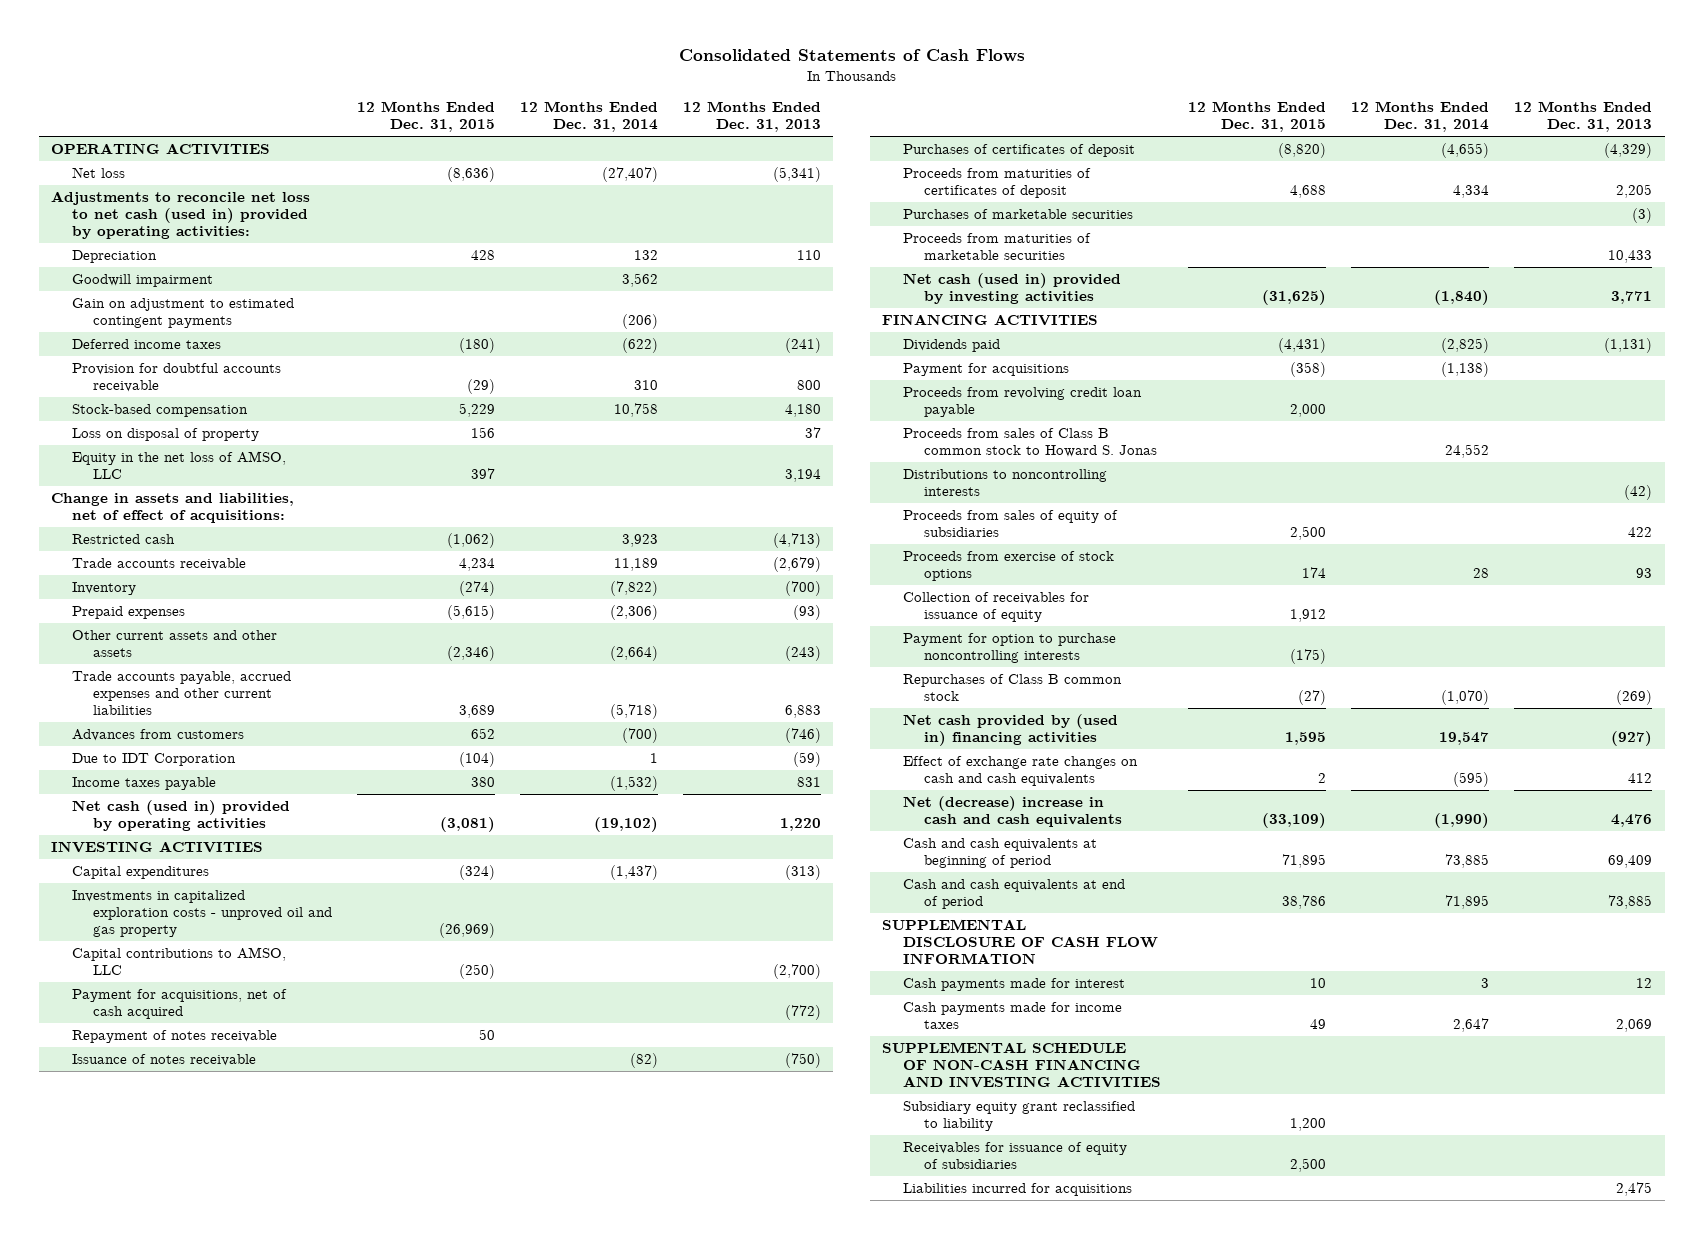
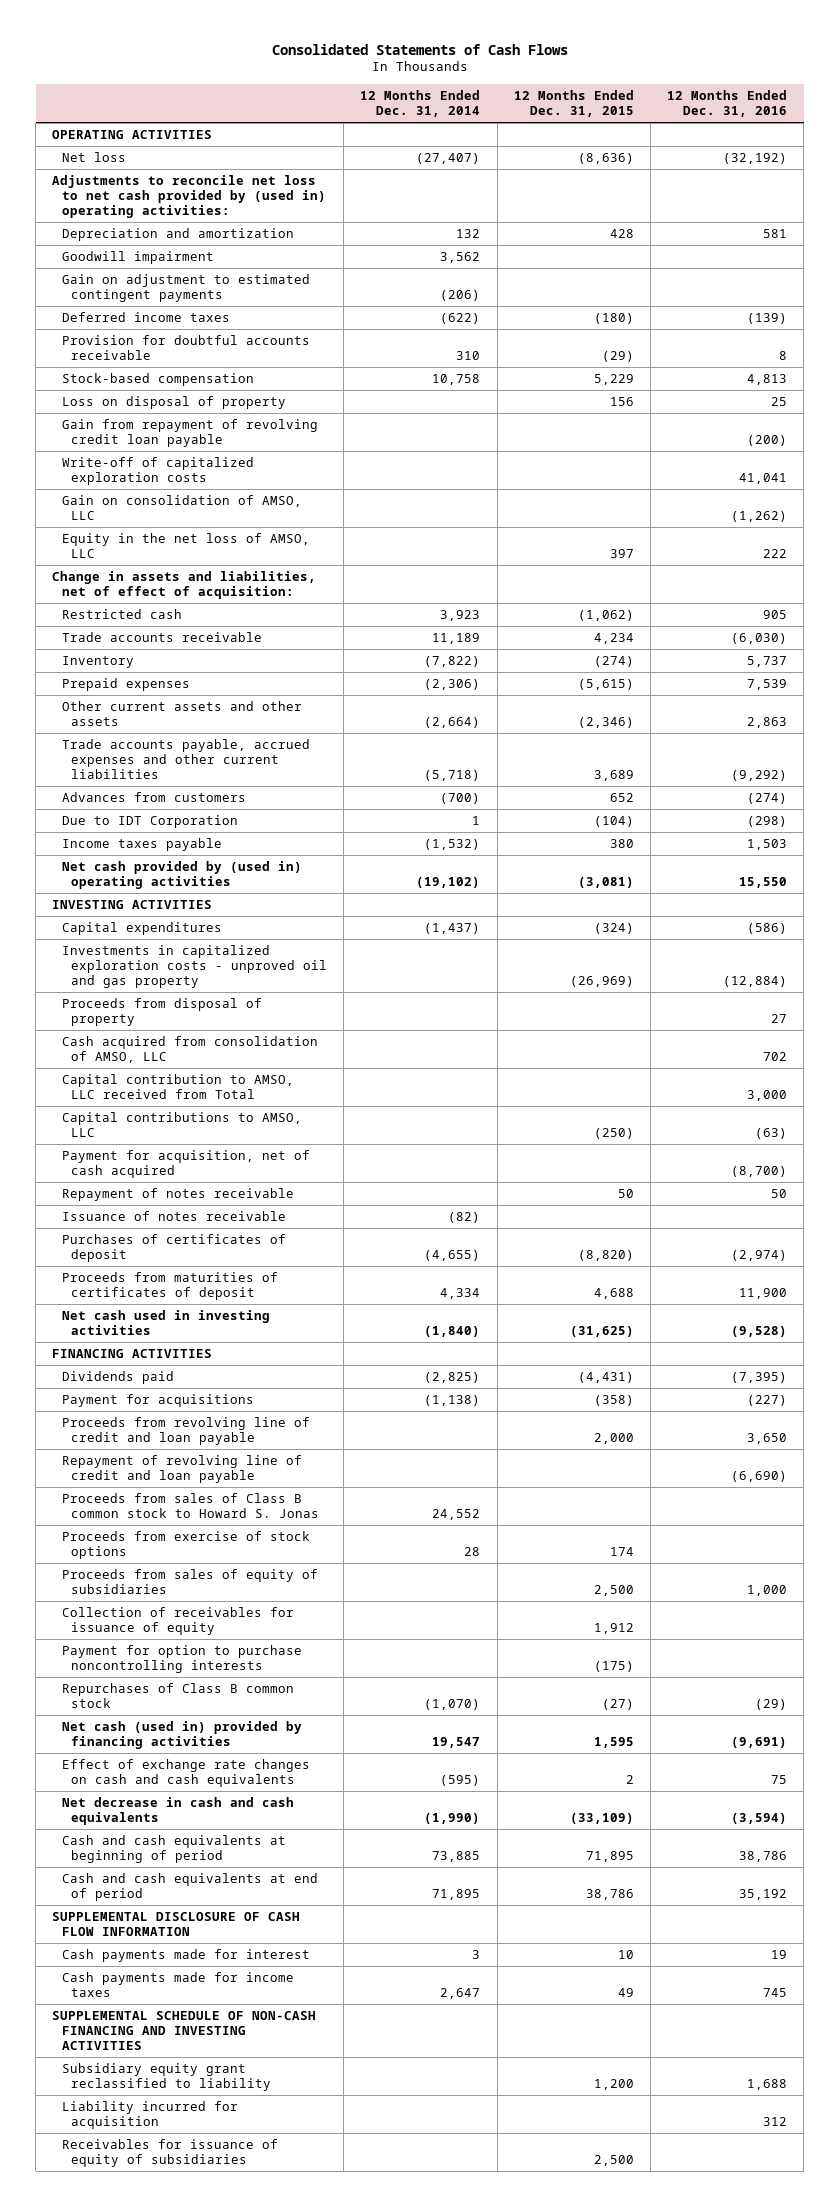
[682,101,821,133] 12 Months Ended Dec. 31, 2013 -> none
none -> [667,89,788,117] 12 Months Ended Dec. 31, 2016
[51,190,311,240] Adjustments to reconcile net loss to net cash (used in) provided by operating activities: -> [52,175,326,219] Adjustments to reconcile net loss to net cash provided by (used in) operating activities:
[72,249,158,263] Depreciation -> [61,228,294,242] Depreciation and amortization
none -> [61,419,318,448] Gain from repayment of revolving credit loan payable
none -> [61,457,254,486] Write-off of capitalized exploration costs
none -> [61,495,302,521] Gain on consolidation of AMSO, LLC
[51,492,295,524] Change in assets and liabilities, net of effect of acquisitions: -> [52,571,317,600] Change in assets and liabilities, net of effect of acquisition:
[72,799,291,832] Net cash (used in) provided by operating activities -> [61,861,302,890] Net cash provided by (used in) operating activities
none -> [61,998,262,1027] Proceeds from disposal of property
none -> [61,1036,318,1064] Cash acquired from consolidation of AMSO, LLC
none -> [61,1074,294,1100] Capital contribution to AMSO, LLC received from Total
[72,988,288,1020] Payment for acquisitions, net of cash acquired -> [61,1150,310,1179] Payment for acquisition, net of cash acquired
[903,208,1134,219] Purchases of marketable securities -> none
[903,232,1092,261] Proceeds from maturities of marketable securities -> none
[903,272,1122,305] Net cash (used in) provided by investing activities -> [61,1310,270,1336] Net cash used in investing activities
[903,386,1143,418] Proceeds from revolving credit loan payable -> [61,1417,310,1446] Proceeds from revolving line of credit and loan payable
none -> [61,1455,302,1484] Repayment of revolving line of credit and loan payable
[903,468,1108,497] Distributions to noncontrolling interests -> none
[903,509,1119,538] Proceeds from sales of equity of subsidiaries -> [61,1569,318,1595] Proceeds from sales of equity of subsidiaries
[903,713,1119,747] Net cash provided by (used in) financing activities -> [61,1721,302,1750] Net cash (used in) provided by financing activities
[903,795,1123,828] Net (decrease) increase in cash and cash equivalents -> [61,1797,294,1826] Net decrease in cash and cash equivalents
none -> [61,2101,238,2130] Liability incurred for acquisition
[903,1182,1133,1196] Liabilities incurred for acquisitions -> none

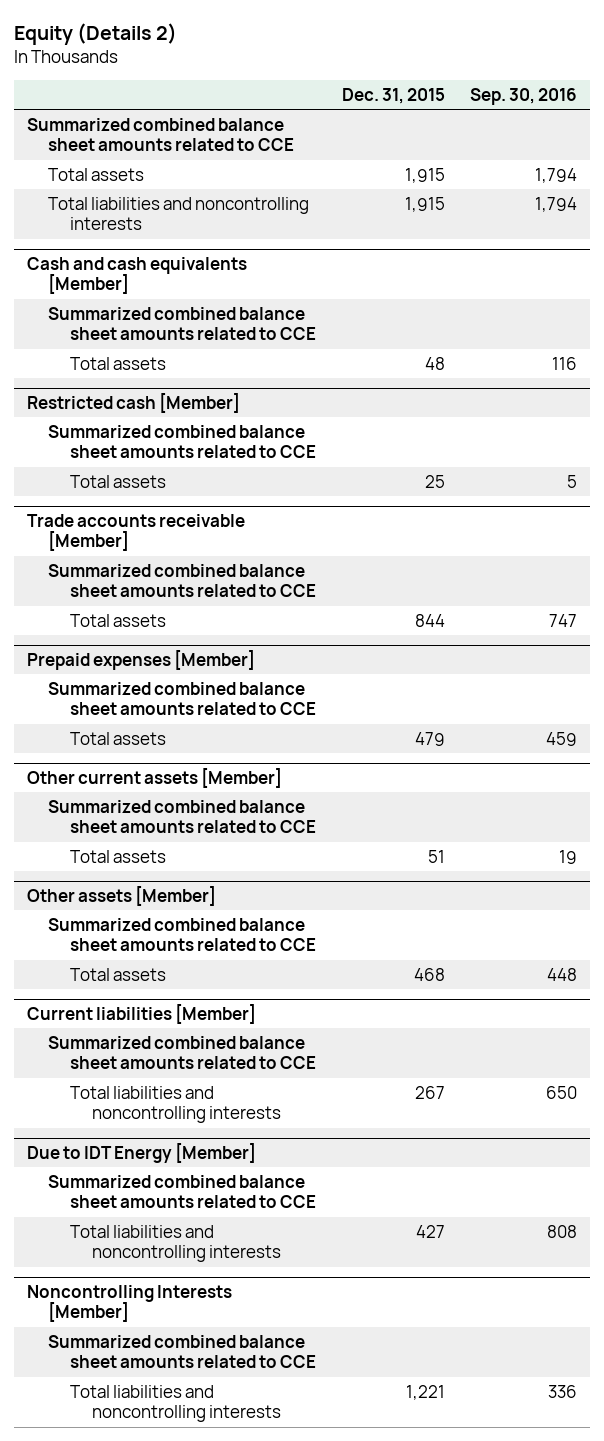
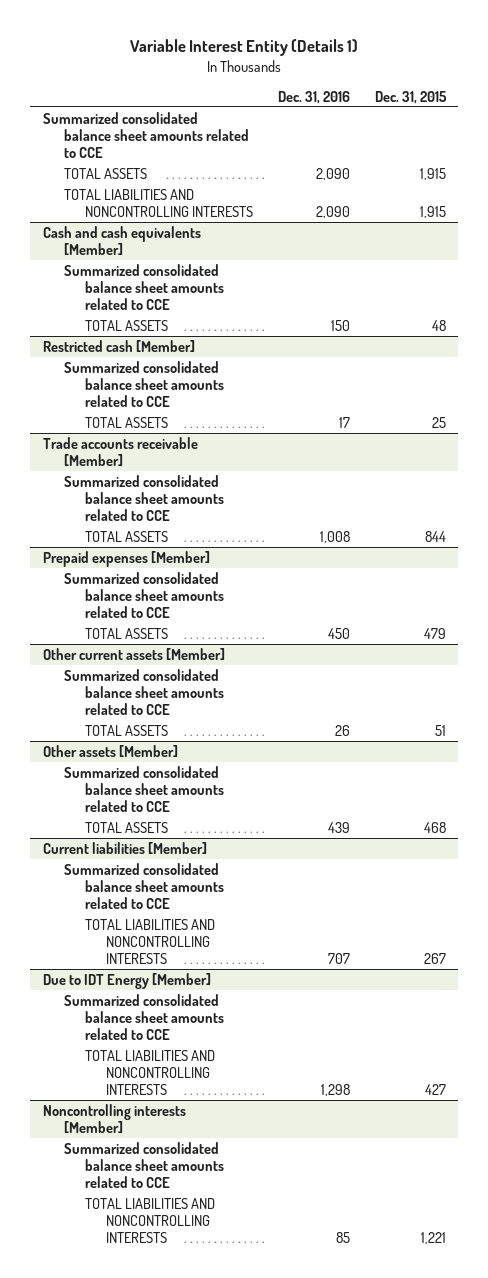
[13,23,177,46] Equity (Details 2) -> [130,39,359,57] Variable Interest Entity (Details 1)
[470,87,578,105] Sep. 30, 2016 -> none
none -> [277,90,350,104] Dec. 31, 2016
[26,117,295,152] Summarized combined balance sheet amounts related to CCE -> [42,111,249,158] Summarized consolidated balance sheet amounts related to CCE
[48,167,145,181] Total assets -> [63,167,147,179] TOTAL ASSETS
[48,196,310,231] Total liabilities and noncontrolling interests -> [63,188,253,217] TOTAL LIABILITIES AND NONCONTROLLING INTERESTS
[48,306,317,341] Summarized combined balance sheet amounts related to CCE -> [63,263,224,310] Summarized consolidated balance sheet amounts related to CCE
[70,356,167,370] Total assets -> [84,319,168,331] TOTAL ASSETS
[48,424,317,459] Summarized combined balance sheet amounts related to CCE -> [63,360,224,407] Summarized consolidated balance sheet amounts related to CCE
[70,474,167,488] Total assets -> [84,416,168,428] TOTAL ASSETS
[48,563,317,598] Summarized combined balance sheet amounts related to CCE -> [63,474,224,521] Summarized consolidated balance sheet amounts related to CCE
[70,613,167,627] Total assets -> [84,530,168,542] TOTAL ASSETS
[48,681,317,716] Summarized combined balance sheet amounts related to CCE -> [63,571,224,618] Summarized consolidated balance sheet amounts related to CCE
[70,731,167,745] Total assets -> [84,627,168,639] TOTAL ASSETS
[48,799,317,834] Summarized combined balance sheet amounts related to CCE -> [63,668,224,715] Summarized consolidated balance sheet amounts related to CCE
[70,849,167,863] Total assets -> [84,724,168,736] TOTAL ASSETS
[48,917,317,952] Summarized combined balance sheet amounts related to CCE -> [63,765,224,812] Summarized consolidated balance sheet amounts related to CCE
[70,967,167,981] Total assets -> [84,821,168,833] TOTAL ASSETS
[48,1035,317,1070] Summarized combined balance sheet amounts related to CCE -> [63,862,224,909] Summarized consolidated balance sheet amounts related to CCE
[70,1085,281,1124] Total liabilities and noncontrolling interests -> [84,918,215,964] TOTAL LIABILITIES AND NONCONTROLLING INTERESTS
[48,1174,317,1209] Summarized combined balance sheet amounts related to CCE -> [63,993,224,1040] Summarized consolidated balance sheet amounts related to CCE
[70,1224,281,1263] Total liabilities and noncontrolling interests -> [84,1049,215,1095] TOTAL LIABILITIES AND NONCONTROLLING INTERESTS
[26,1284,232,1323] Noncontrolling Interests [Member] -> [42,1103,186,1133] Noncontrolling interests [Member]
[48,1334,317,1369] Summarized combined balance sheet amounts related to CCE -> [63,1141,224,1188] Summarized consolidated balance sheet amounts related to CCE
[70,1384,281,1423] Total liabilities and noncontrolling interests -> [84,1197,215,1243] TOTAL LIABILITIES AND NONCONTROLLING INTERESTS

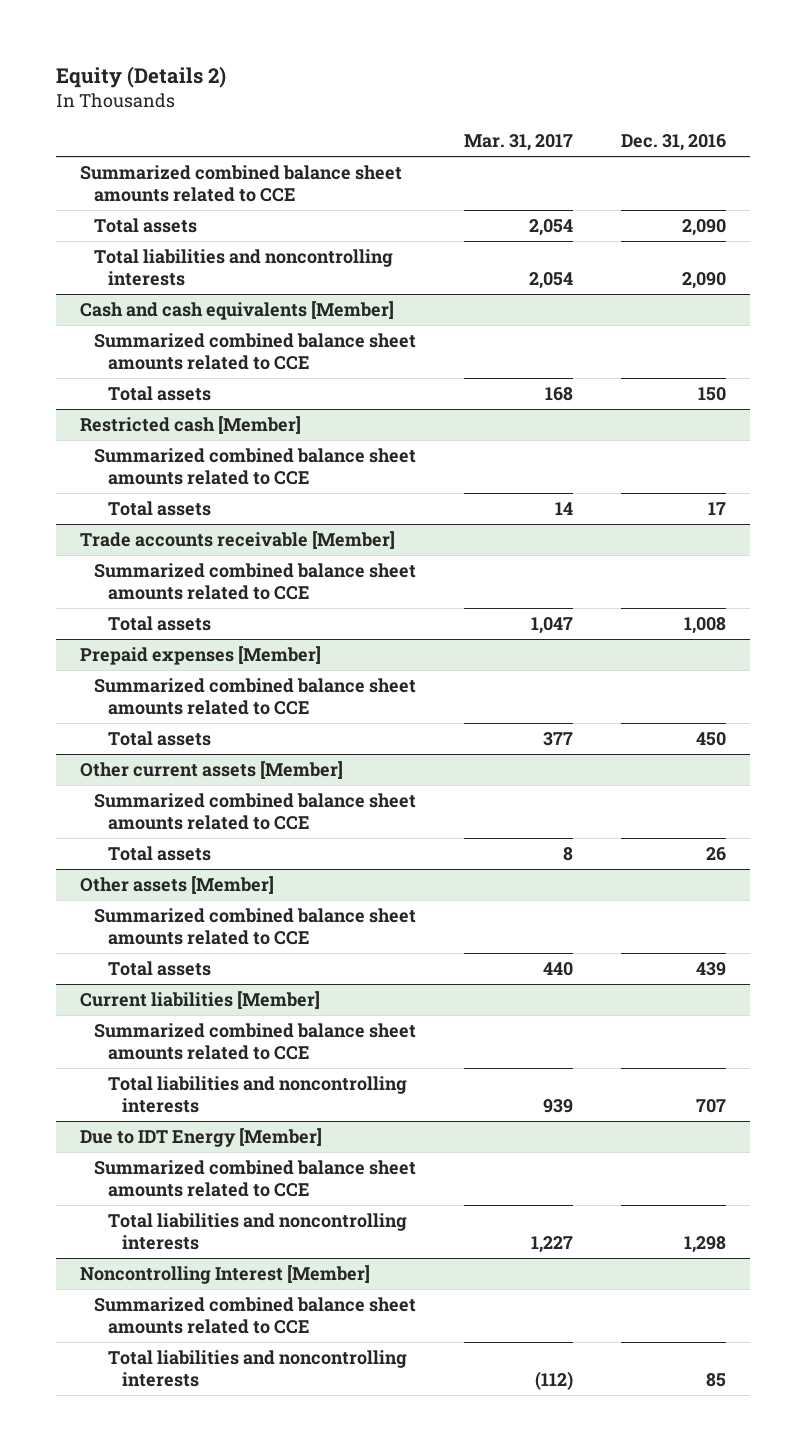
[130,39,359,57] Variable Interest Entity (Details 1) -> [55,66,226,89] Equity (Details 2)
[374,90,447,104] Dec. 31, 2015 -> none
none -> [464,134,574,152] Mar. 31, 2017
[42,111,249,158] Summarized consolidated balance sheet amounts related to CCE -> [79,165,402,202] Summarized combined balance sheet amounts related to CCE
[63,167,147,179] TOTAL ASSETS -> [93,218,197,234] Total assets
[63,188,253,217] TOTAL LIABILITIES AND NONCONTROLLING INTERESTS -> [93,249,393,286] Total liabilities and noncontrolling interests
[63,263,224,310] Summarized consolidated balance sheet amounts related to CCE -> [93,333,416,370] Summarized combined balance sheet amounts related to CCE
[84,319,168,331] TOTAL ASSETS -> [108,386,212,402] Total assets
[63,360,224,407] Summarized consolidated balance sheet amounts related to CCE -> [93,448,416,485] Summarized combined balance sheet amounts related to CCE
[84,416,168,428] TOTAL ASSETS -> [108,501,212,517] Total assets
[63,474,224,521] Summarized consolidated balance sheet amounts related to CCE -> [93,563,416,600] Summarized combined balance sheet amounts related to CCE
[84,530,168,542] TOTAL ASSETS -> [108,616,212,632] Total assets
[63,571,224,618] Summarized consolidated balance sheet amounts related to CCE -> [93,678,416,715] Summarized combined balance sheet amounts related to CCE
[84,627,168,639] TOTAL ASSETS -> [108,731,212,747] Total assets
[63,668,224,715] Summarized consolidated balance sheet amounts related to CCE -> [93,793,416,830] Summarized combined balance sheet amounts related to CCE
[84,724,168,736] TOTAL ASSETS -> [108,846,212,862] Total assets
[63,765,224,812] Summarized consolidated balance sheet amounts related to CCE -> [93,908,416,945] Summarized combined balance sheet amounts related to CCE
[84,821,168,833] TOTAL ASSETS -> [108,961,212,977] Total assets
[63,862,224,909] Summarized consolidated balance sheet amounts related to CCE -> [93,1023,416,1060] Summarized combined balance sheet amounts related to CCE
[84,918,215,964] TOTAL LIABILITIES AND NONCONTROLLING INTERESTS -> [108,1076,408,1113] Total liabilities and noncontrolling interests
[63,993,224,1040] Summarized consolidated balance sheet amounts related to CCE -> [93,1160,416,1197] Summarized combined balance sheet amounts related to CCE
[84,1049,215,1095] TOTAL LIABILITIES AND NONCONTROLLING INTERESTS -> [108,1213,408,1250] Total liabilities and noncontrolling interests
[42,1103,186,1133] Noncontrolling interests [Member] -> [79,1265,370,1285] Noncontrolling Interest [Member]
[63,1141,224,1188] Summarized consolidated balance sheet amounts related to CCE -> [93,1297,416,1334] Summarized combined balance sheet amounts related to CCE
[84,1197,215,1243] TOTAL LIABILITIES AND NONCONTROLLING INTERESTS -> [108,1350,408,1387] Total liabilities and noncontrolling interests

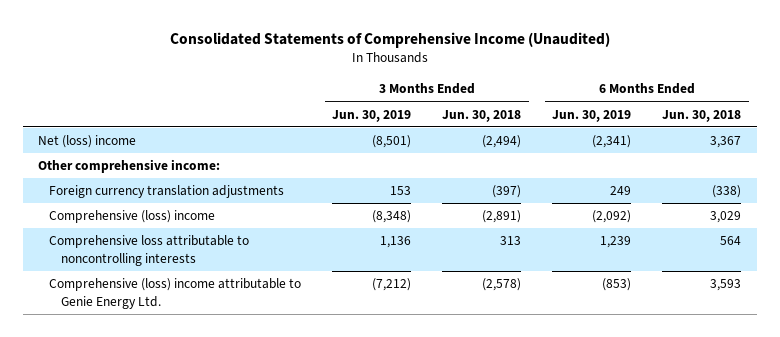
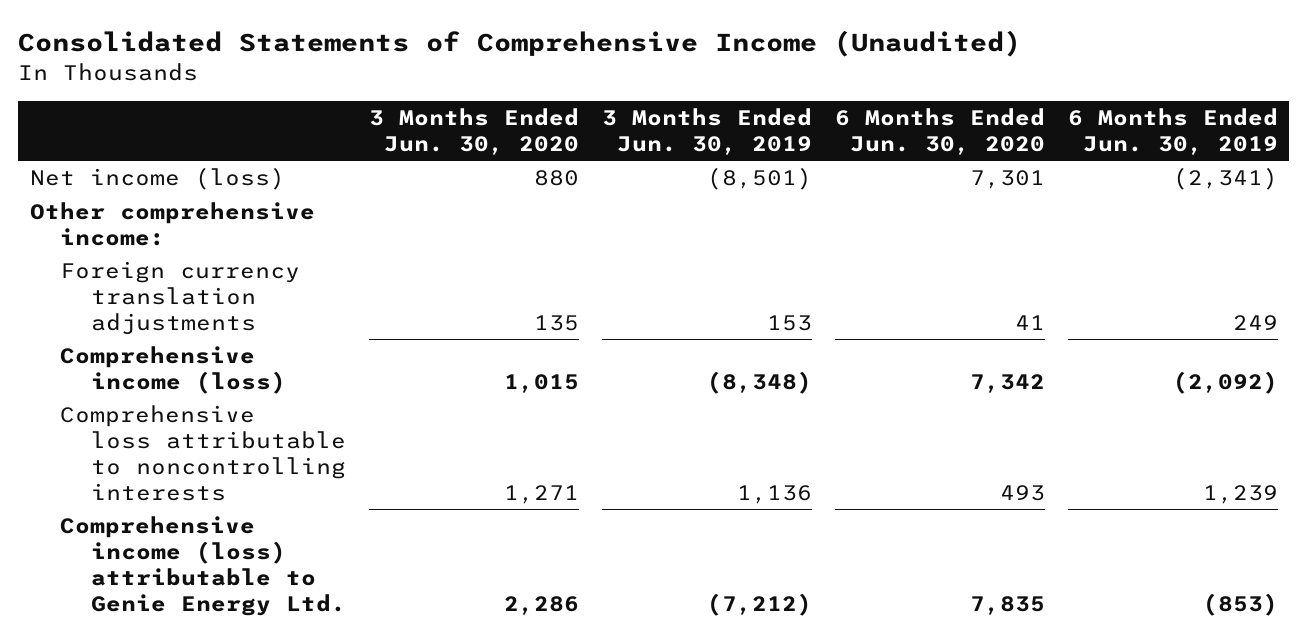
[442,109,522,122] Jun. 30, 2018 -> none
[662,109,742,122] Jun. 30, 2018 -> none
none -> [368,108,579,155] 3 Months Ended Jun. 30, 2020
none -> [834,108,1045,155] 6 Months Ended Jun. 30, 2020
[38,135,137,149] Net (loss) income -> [29,167,285,191] Net income (loss)
[49,210,216,224] Comprehensive (loss) income -> [60,346,286,395] Comprehensive income (loss)
[49,278,302,309] Comprehensive (loss) income attributable to Genie Energy Ltd. -> [60,516,346,616] Comprehensive income (loss) attributable to Genie Energy Ltd.

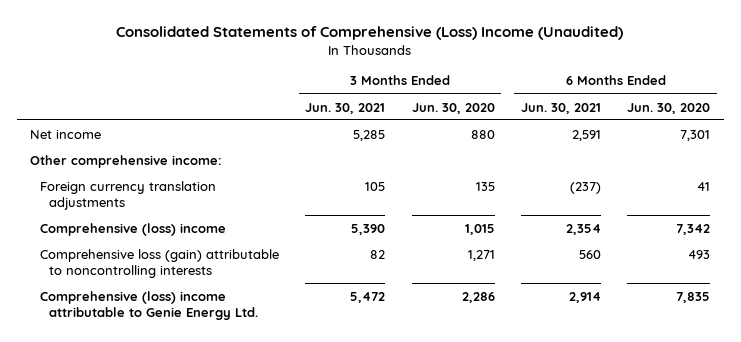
[18,30,1022,58] Consolidated Statements of Comprehensive Income (Unaudited) -> [116,26,624,41] Consolidated Statements of Comprehensive (Loss) Income (Unaudited)
[601,108,812,155] 3 Months Ended Jun. 30, 2019 -> none
[1067,108,1278,155] 6 Months Ended Jun. 30, 2019 -> none
none -> [305,102,386,114] Jun. 30, 2021
none -> [520,102,601,114] Jun. 30, 2021
[29,167,285,191] Net income (loss) -> [30,129,102,139] Net income
[60,346,286,395] Comprehensive income (loss) -> [39,222,226,236] Comprehensive (loss) income
[60,405,346,501] Comprehensive loss attributable to noncontrolling interests -> [39,248,279,278] Comprehensive loss (gain) attributable to noncontrolling interests
[60,516,346,616] Comprehensive income (loss) attributable to Genie Energy Ltd. -> [39,290,259,320] Comprehensive (loss) income attributable to Genie Energy Ltd.

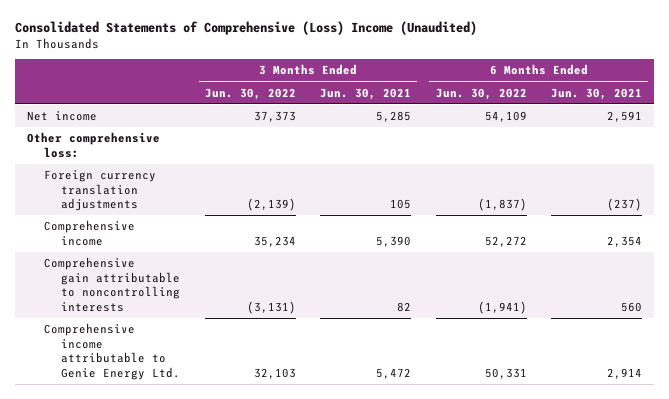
[411,102,495,114] Jun. 30, 2020 -> none
[627,102,711,114] Jun. 30, 2020 -> none
none -> [204,87,296,100] Jun. 30, 2022
none -> [435,87,527,100] Jun. 30, 2022
[30,154,223,168] Other comprehensive income: -> [26,132,160,158] Other comprehensive loss:
[39,222,226,236] Comprehensive (loss) income -> [44,220,136,246] Comprehensive income
[39,248,279,278] Comprehensive loss (gain) attributable to noncontrolling interests -> [44,257,181,312] Comprehensive gain attributable to noncontrolling interests
[39,290,259,320] Comprehensive (loss) income attributable to Genie Energy Ltd. -> [44,323,181,380] Comprehensive income attributable to Genie Energy Ltd.

